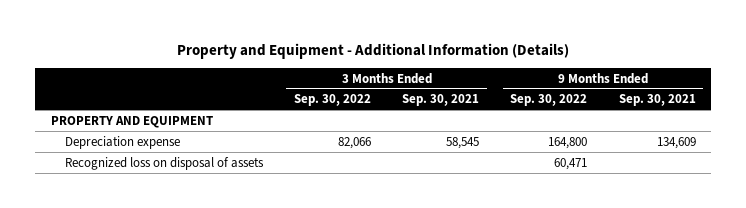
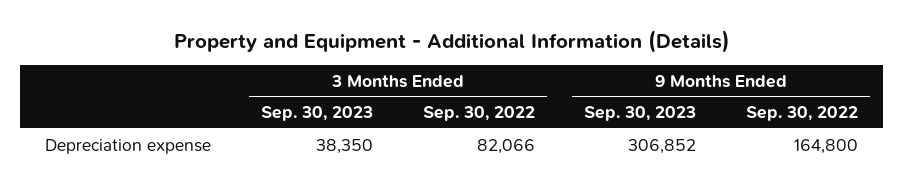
[402,94,480,107] Sep. 30, 2021 -> none
[618,94,696,107] Sep. 30, 2021 -> none
none -> [261,106,374,122] Sep. 30, 2023
none -> [584,106,697,122] Sep. 30, 2023
[50,115,213,128] PROPERTY AND EQUIPMENT -> none
[64,156,264,170] Recognized loss on disposal of assets -> none

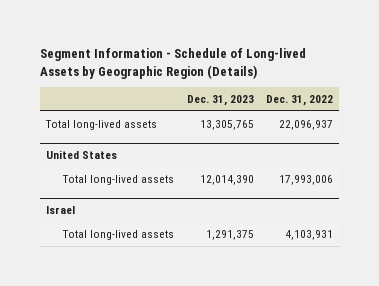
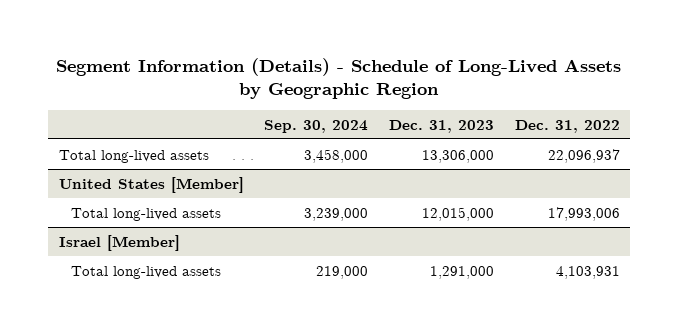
[39,47,306,79] Segment Information - Schedule of Long-lived Assets by Geographic Region (Details) -> [56,57,622,100] Segment Information (Details) - Schedule of Long-Lived Assets by Geographic Region
none -> [264,119,369,133] Sep. 30, 2024
[199,119,254,130] 13,305,765 -> [422,149,495,163] 13,306,000
[46,150,118,160] United States -> [58,176,244,193] United States [Member]
[199,174,254,185] 12,014,390 -> [422,206,495,221] 12,015,000
[46,206,76,215] Israel -> [58,234,180,251] Israel [Member]
[205,229,254,240] 1,291,375 -> [430,265,495,279] 1,291,000

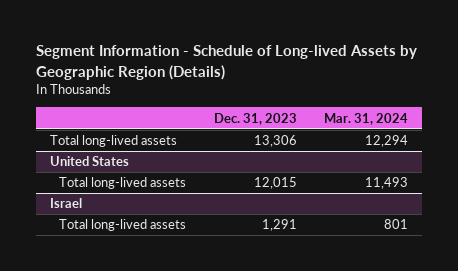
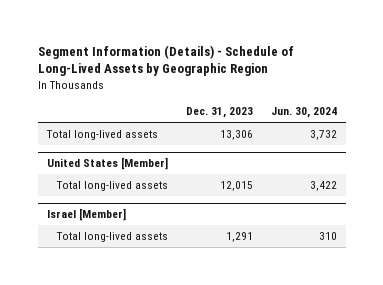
[36,45,418,80] Segment Information - Schedule of Long-lived Assets by Geographic Region (Details) -> [37,44,294,77] Segment Information (Details) - Schedule of Long-Lived Assets by Geographic Region
[324,112,409,125] Mar. 31, 2024 -> none
none -> [270,107,337,119] Jun. 30, 2024
[49,156,129,167] United States -> [46,157,168,171] United States [Member]
[49,198,82,209] Israel -> [46,208,126,222] Israel [Member]

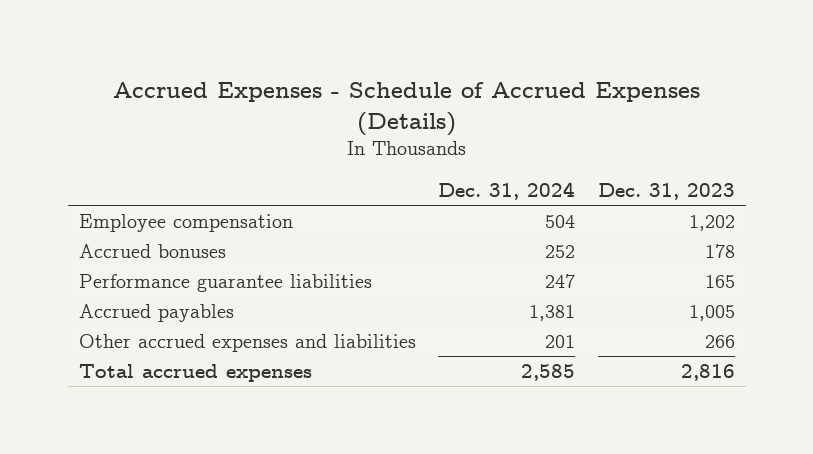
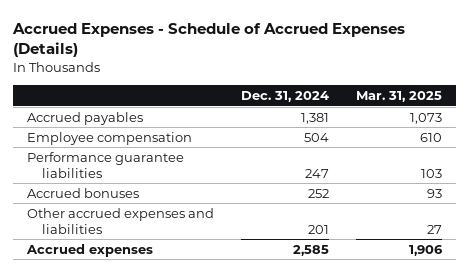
[597,182,735,200] Dec. 31, 2023 -> none
none -> [356,91,443,103] Mar. 31, 2025
[78,303,234,322] Accrued payables -> [26,111,143,125] Accrued payables
[78,243,226,258] Accrued bonuses -> [26,187,139,198] Accrued bonuses
[78,363,312,382] Total accrued expenses -> [25,243,153,257] Accrued expenses

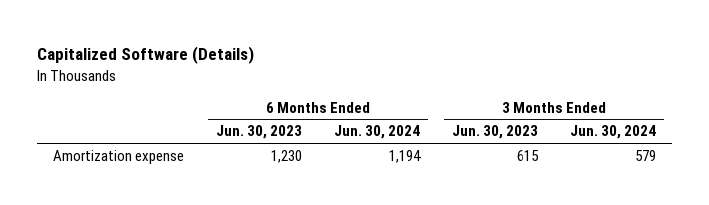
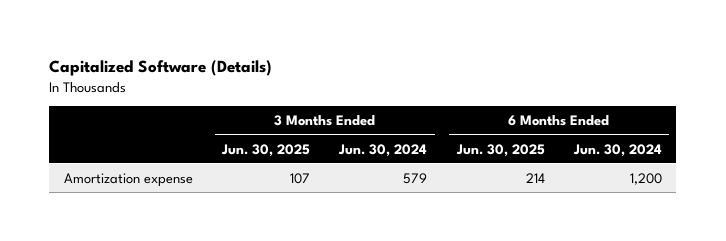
[216,125,303,140] Jun. 30, 2023 -> none
[451,125,538,140] Jun. 30, 2023 -> none
none -> [221,143,311,157] Jun. 30, 2025
none -> [455,143,545,157] Jun. 30, 2025
[389,150,422,164] 1,194 -> [629,172,662,185] 1,200

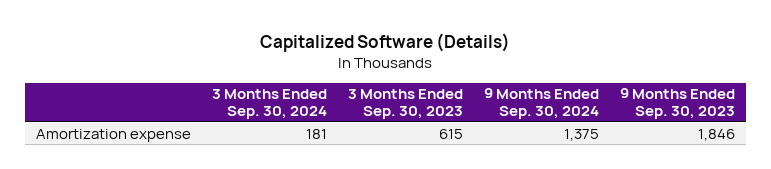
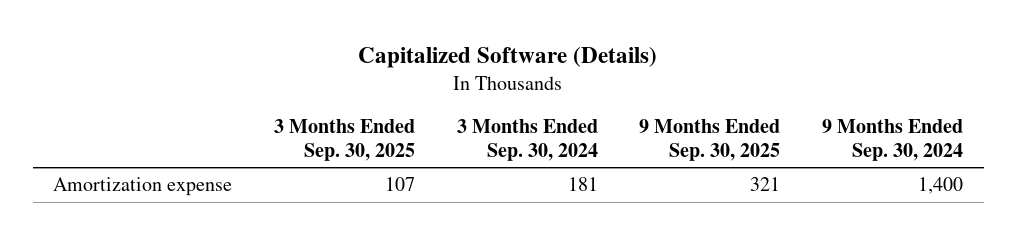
[347,89,463,120] 3 Months Ended Sep. 30, 2023 -> none
[620,88,736,120] 9 Months Ended Sep. 30, 2023 -> none
none -> [274,119,416,162] 3 Months Ended Sep. 30, 2025
none -> [639,119,781,162] 9 Months Ended Sep. 30, 2025
[564,129,600,142] 1,375 -> [917,177,963,195] 1,400

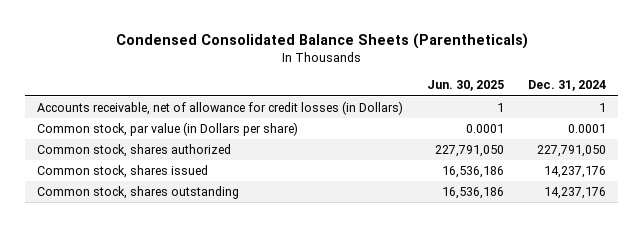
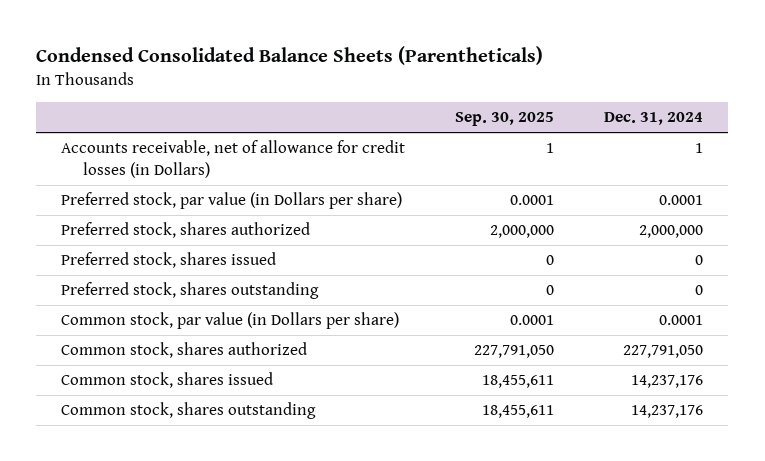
[427,80,505,92] Jun. 30, 2025 -> none
none -> [455,112,555,127] Sep. 30, 2025
none -> [61,192,403,210] Preferred stock, par value (in Dollars per share)
none -> [61,222,311,239] Preferred stock, shares authorized
none -> [61,252,277,269] Preferred stock, shares issued
none -> [61,282,320,300] Preferred stock, shares outstanding

